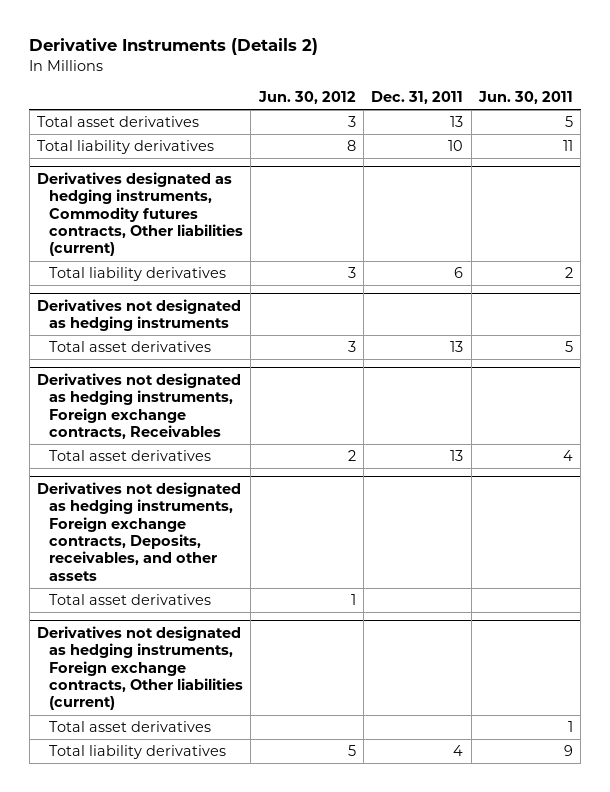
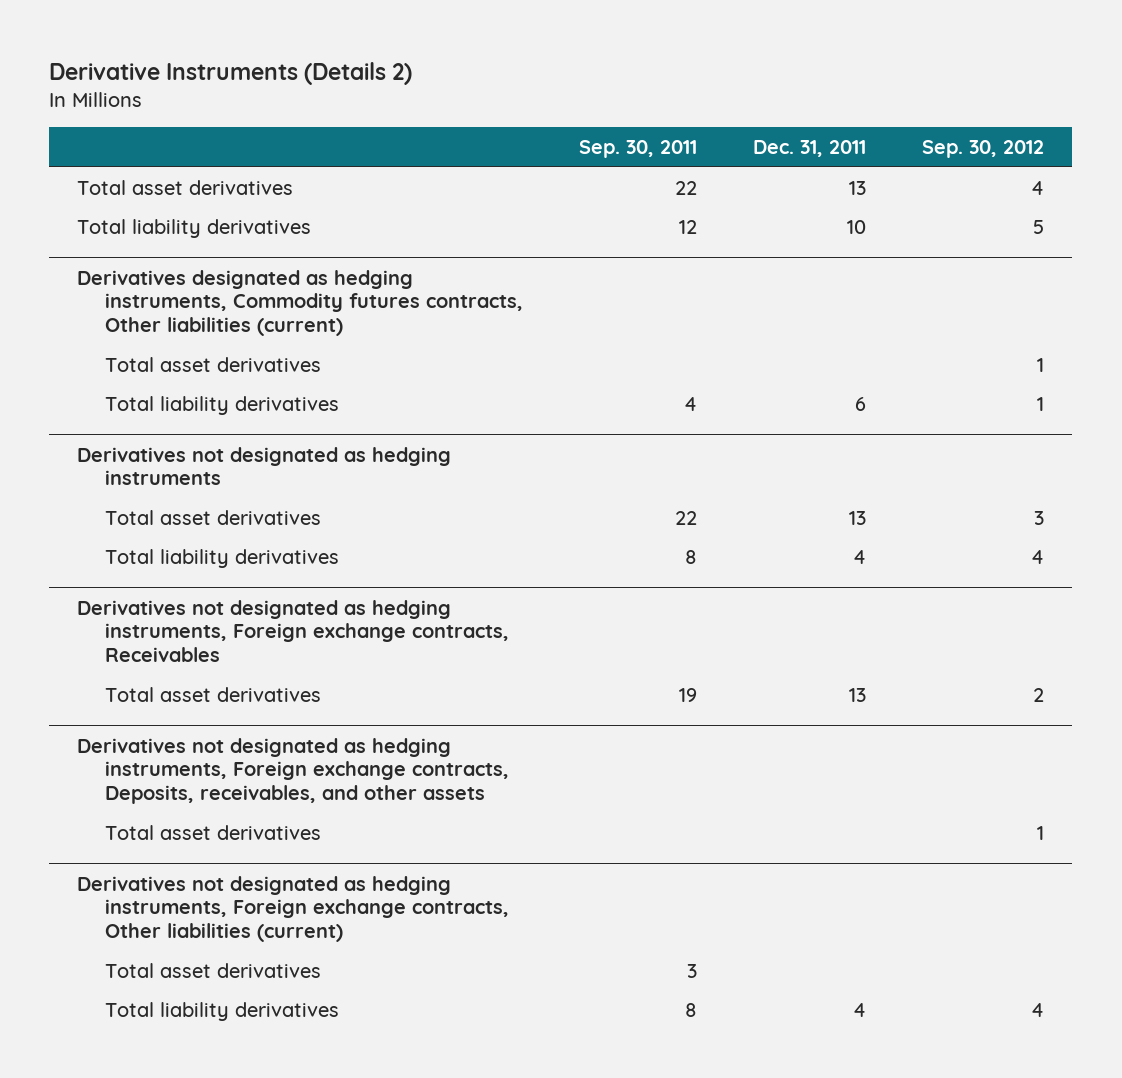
[257,91,356,105] Jun. 30, 2012 -> none
[478,91,574,105] Jun. 30, 2011 -> none
none -> [579,140,698,159] Sep. 30, 2011
none -> [922,140,1045,159] Sep. 30, 2012
none -> [104,356,321,372] Total asset derivatives
none -> [104,548,339,568] Total liability derivatives

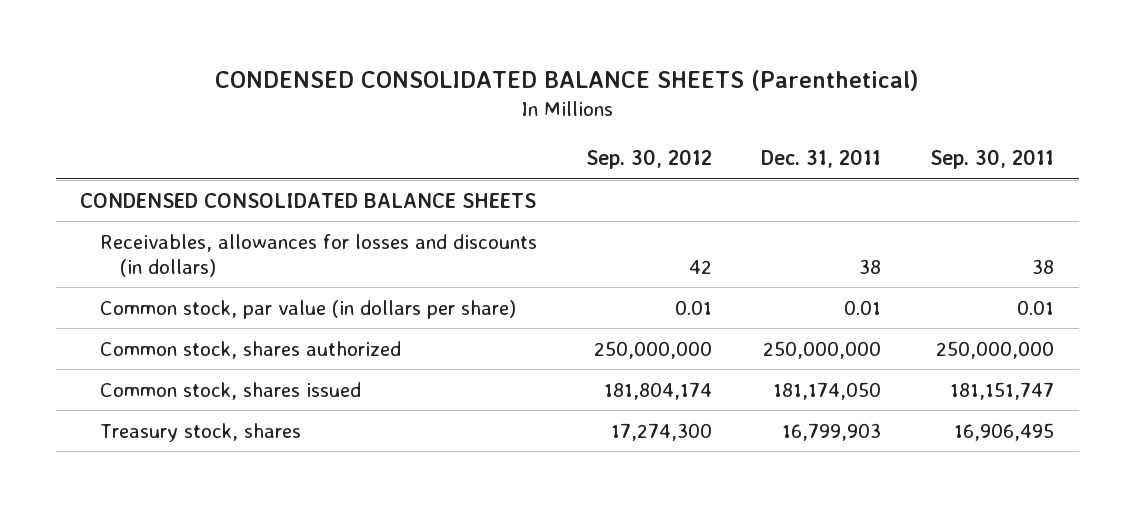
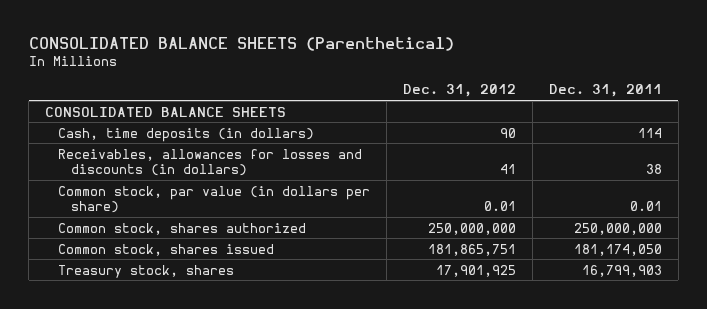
[215,70,920,92] CONDENSED CONSOLIDATED BALANCE SHEETS (Parenthetical) -> [28,36,454,51] CONSOLIDATED BALANCE SHEETS (Parenthetical)
[586,149,713,170] Sep. 30, 2012 -> none
[930,149,1055,170] Sep. 30, 2011 -> none
none -> [402,84,516,98] Dec. 31, 2012
[80,192,537,208] CONDENSED CONSOLIDATED BALANCE SHEETS -> [45,106,287,117] CONSOLIDATED BALANCE SHEETS
none -> [57,127,314,142] Cash, time deposits (in dollars)

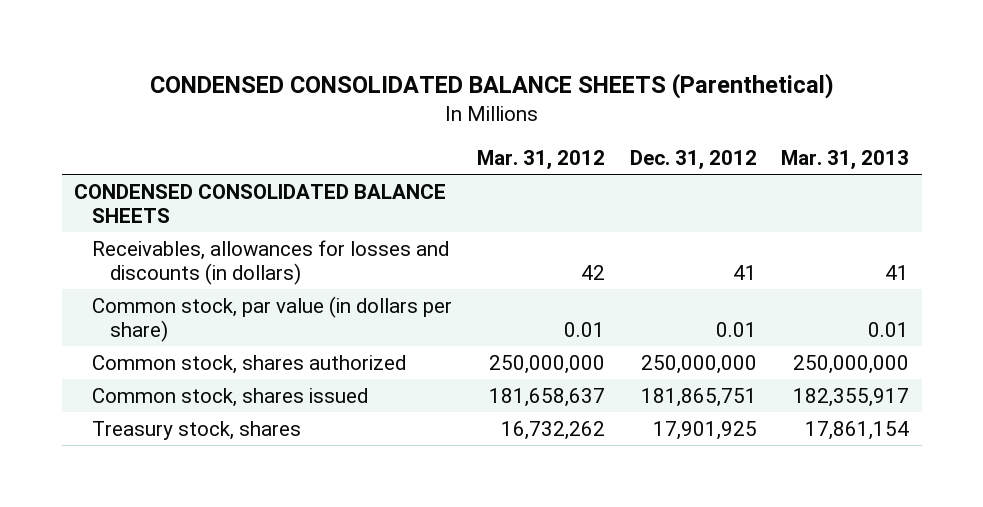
[28,36,454,51] CONSOLIDATED BALANCE SHEETS (Parenthetical) -> [149,73,834,100] CONDENSED CONSOLIDATED BALANCE SHEETS (Parenthetical)
[548,84,662,98] Dec. 31, 2011 -> none
none -> [476,149,605,170] Mar. 31, 2012
none -> [781,149,910,170] Mar. 31, 2013
[57,127,314,142] Cash, time deposits (in dollars) -> none
[45,106,287,117] CONSOLIDATED BALANCE SHEETS -> [74,183,447,223] CONDENSED CONSOLIDATED BALANCE SHEETS

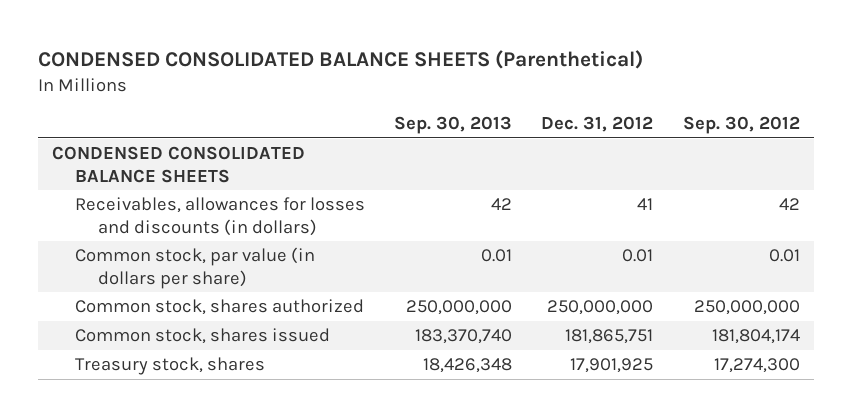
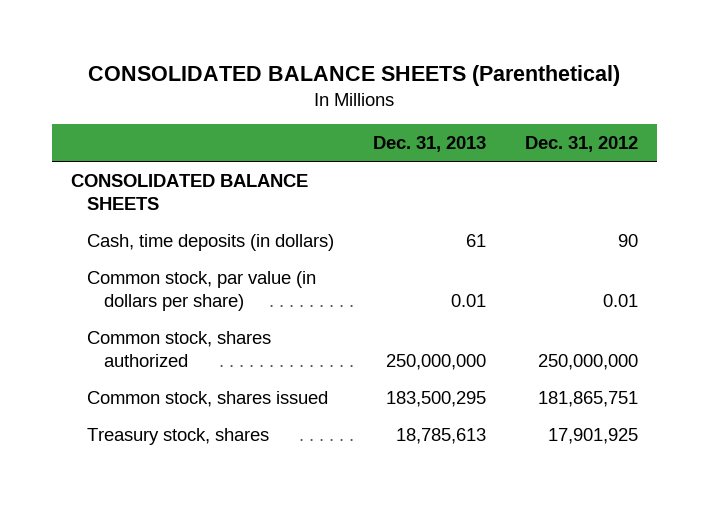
[37,50,643,70] CONDENSED CONSOLIDATED BALANCE SHEETS (Parenthetical) -> [88,64,621,86] CONSOLIDATED BALANCE SHEETS (Parenthetical)
[394,116,513,135] Sep. 30, 2013 -> none
[682,116,800,135] Sep. 30, 2012 -> none
none -> [373,136,487,153] Dec. 31, 2013
[74,197,365,236] Receivables, allowances for losses and discounts (in dollars) -> none
[52,146,306,183] CONDENSED CONSOLIDATED BALANCE SHEETS -> [71,174,309,211] CONSOLIDATED BALANCE SHEETS
none -> [87,234,335,252] Cash, time deposits (in dollars)

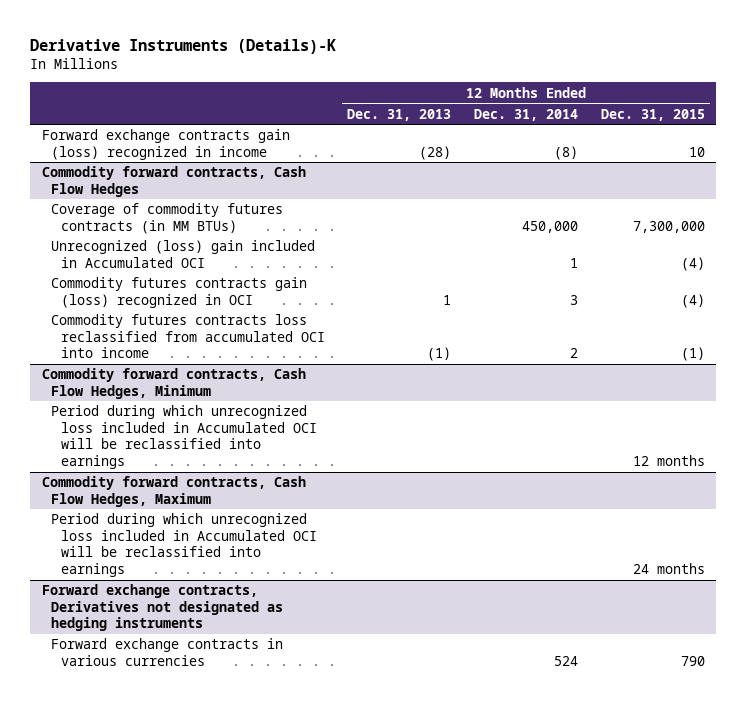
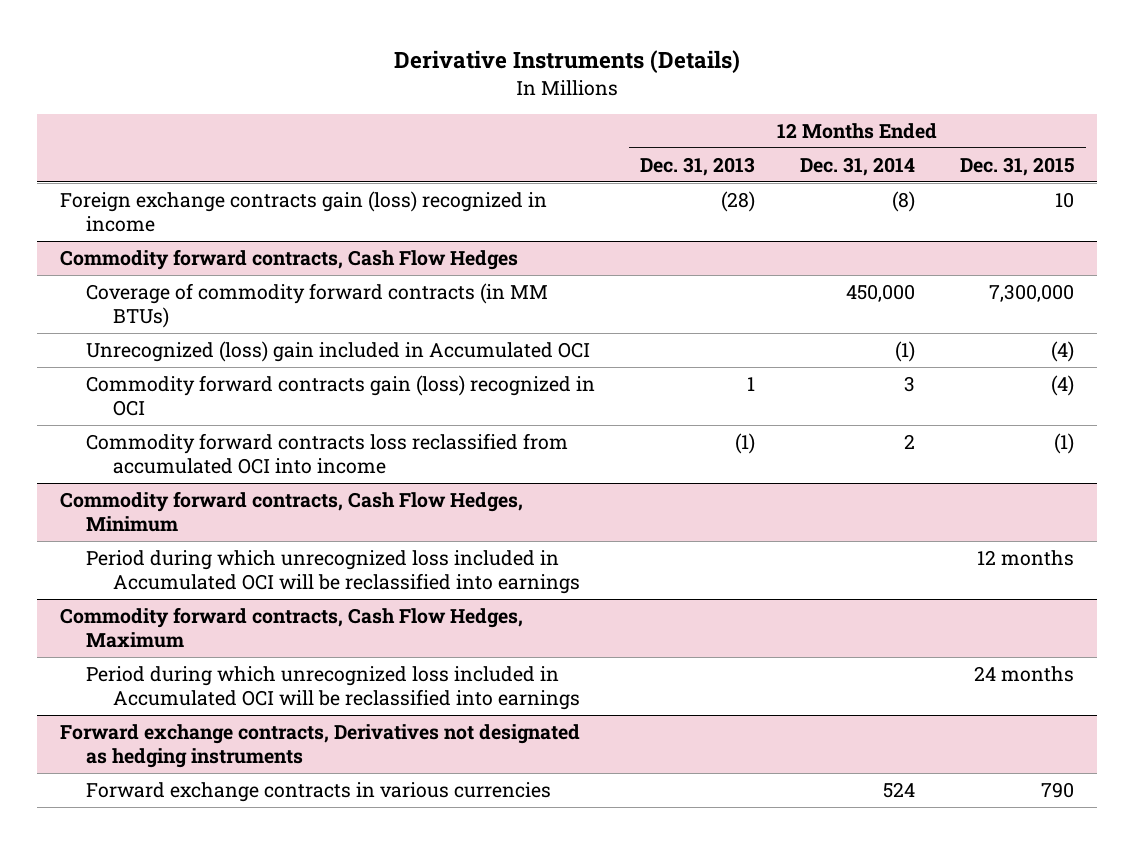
[30,38,337,54] Derivative Instruments (Details)-K -> [394,49,741,73] Derivative Instruments (Details)
[41,129,290,160] Forward exchange contracts gain (loss) recognized in income -> [59,190,547,233] Foreign exchange contracts gain (loss) recognized in income
[51,203,284,234] Coverage of commodity futures contracts (in MM BTUs) -> [86,282,549,329] Coverage of commodity forward contracts (in MM BTUs)
[570,257,579,268] 1 -> [895,340,916,362] (1)
[51,277,308,308] Commodity futures contracts gain (loss) recognized in OCI -> [86,374,596,417] Commodity forward contracts gain (loss) recognized in OCI
[51,314,325,359] Commodity futures contracts loss reclassified from accumulated OCI into income -> [86,432,569,475] Commodity forward contracts loss reclassified from accumulated OCI into income

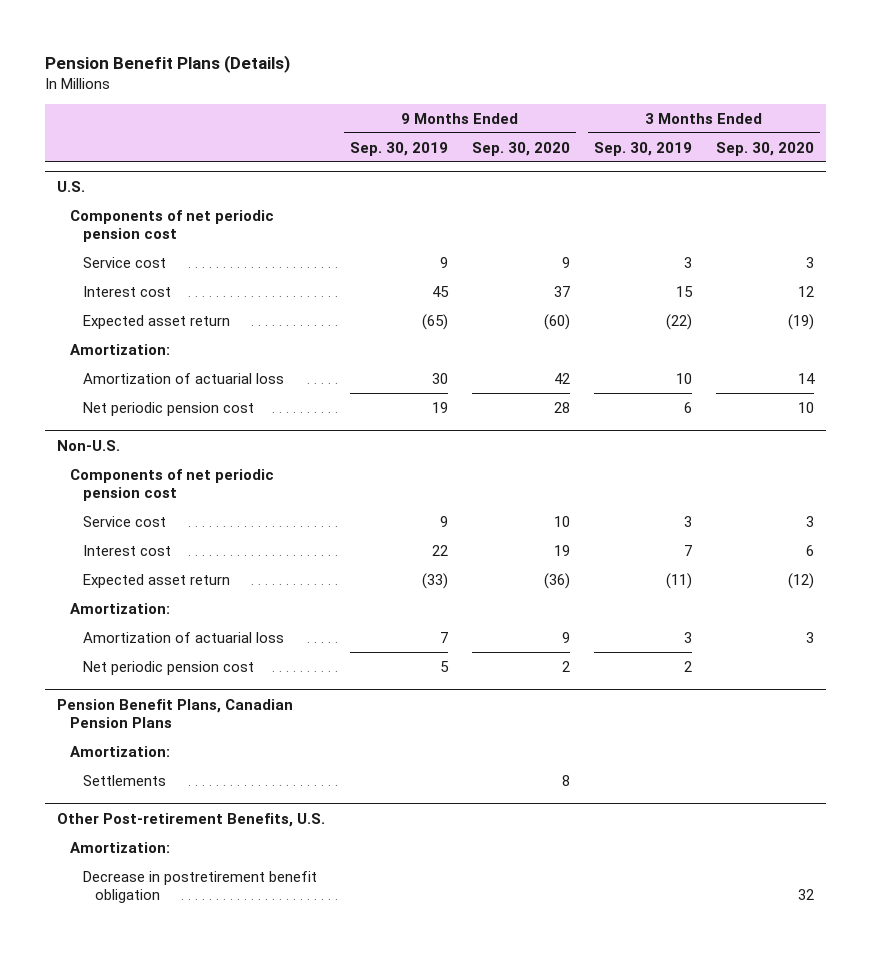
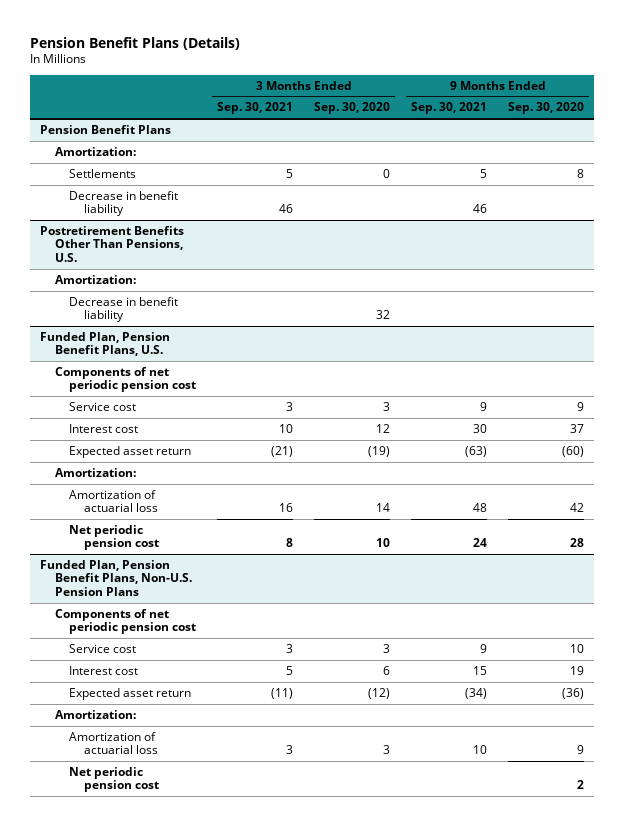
[349,141,448,156] Sep. 30, 2019 -> none
[594,141,693,156] Sep. 30, 2019 -> none
none -> [217,102,294,115] Sep. 30, 2021
none -> [411,102,488,115] Sep. 30, 2021
[57,180,86,192] U.S. -> none
none -> [40,124,172,134] Pension Benefit Plans
none -> [54,146,136,156] Amortization:
none -> [69,168,137,178] Settlements
none -> [69,190,179,217] Decrease in benefit liability
none -> [40,225,185,262] Postretirement Benefits Other Than Pensions, U.S.
none -> [54,274,136,284] Amortization:
none -> [69,296,179,323] Decrease in benefit liability
none -> [40,331,171,357] Funded Plan, Pension Benefit Plans, U.S.
[57,439,121,451] Non-U.S. -> none
none -> [40,559,192,596] Funded Plan, Pension Benefit Plans, Non-U.S. Pension Plans
[57,698,294,728] Pension Benefit Plans, Canadian Pension Plans -> none
[70,745,171,757] Amortization: -> none
[82,774,166,786] Settlements -> none
[57,812,326,827] Other Post-retirement Benefits, U.S. -> none
[70,841,171,853] Amortization: -> none
[82,870,317,903] Decrease in postretirement benefit obligation -> none

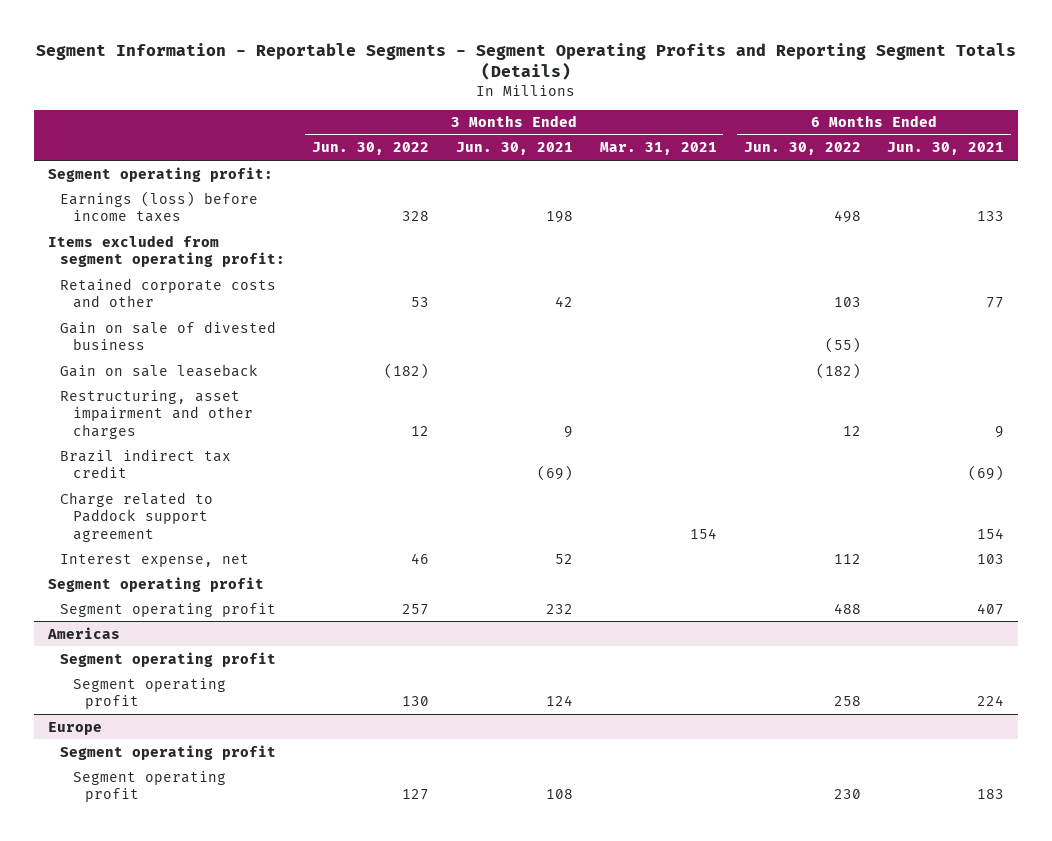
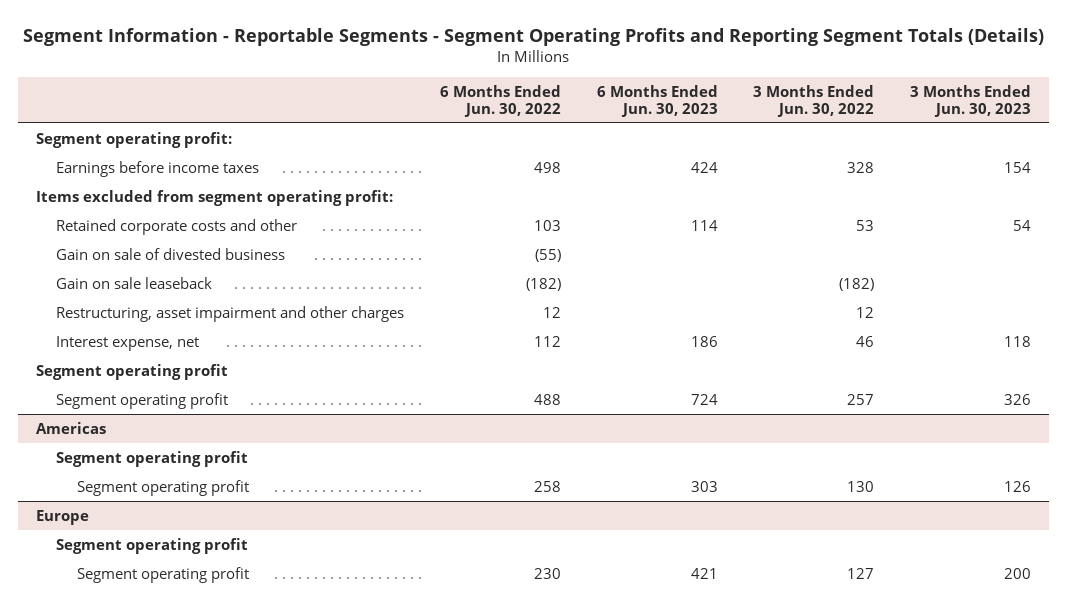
[455,142,573,156] Jun. 30, 2021 -> none
[599,142,717,156] Mar. 31, 2021 -> none
[887,142,1005,156] Jun. 30, 2021 -> none
none -> [596,84,718,117] 6 Months Ended Jun. 30, 2023
none -> [909,84,1031,117] 3 Months Ended Jun. 30, 2023
[60,190,259,223] Earnings (loss) before income taxes -> [56,160,260,177] Earnings before income taxes
[60,448,232,479] Brazil indirect tax credit -> none
[60,491,214,542] Charge related to Paddock support agreement -> none

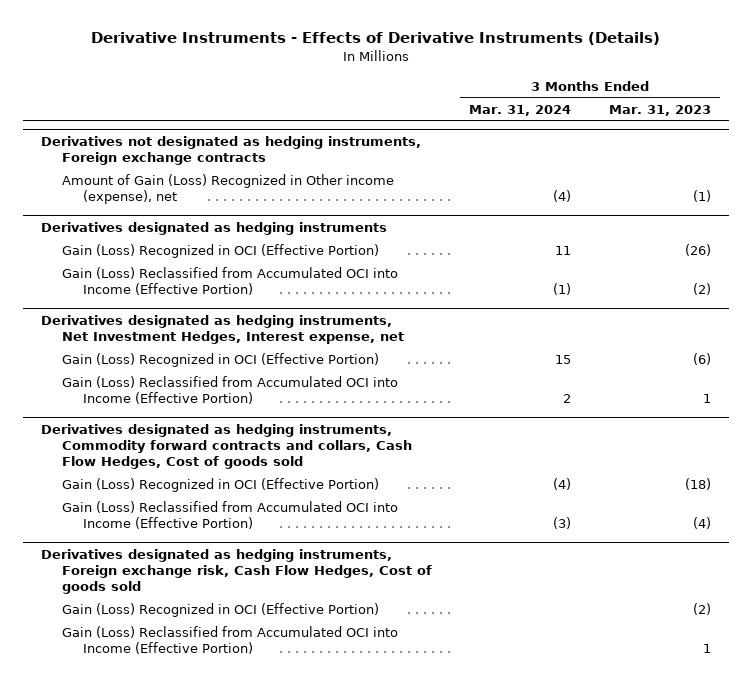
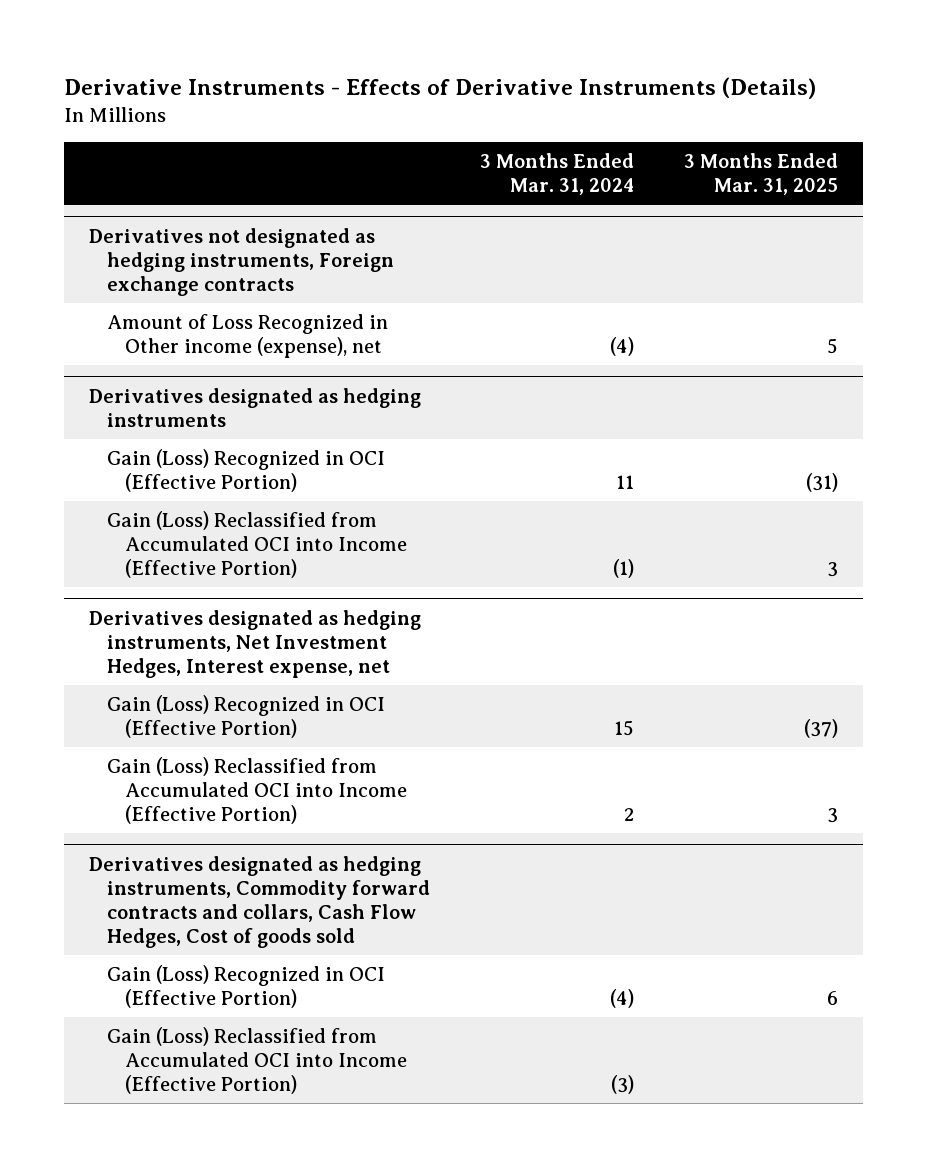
[608,105,711,117] Mar. 31, 2023 -> none
none -> [683,152,838,195] 3 Months Ended Mar. 31, 2025
[62,174,395,205] Amount of Gain (Loss) Recognized in Other income (expense), net -> [107,314,389,358] Amount of Loss Recognized in Other income (expense), net
[41,549,433,594] Derivatives designated as hedging instruments, Foreign exchange risk, Cash Flow Hedges, Cost of goods sold -> none
[62,603,380,618] Gain (Loss) Recognized in OCI (Effective Portion) -> none
[62,626,399,655] Gain (Loss) Reclassified from Accumulated OCI into Income (Effective Portion) -> none

